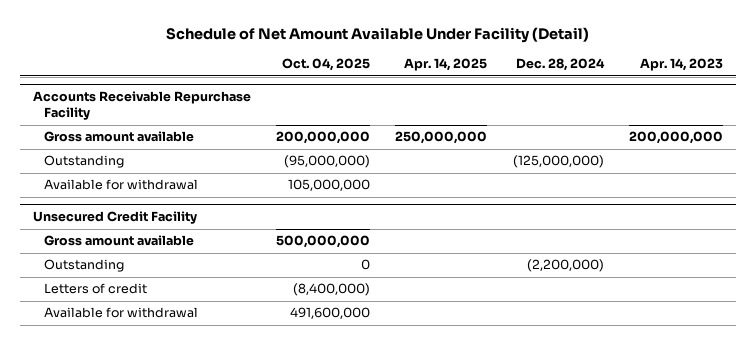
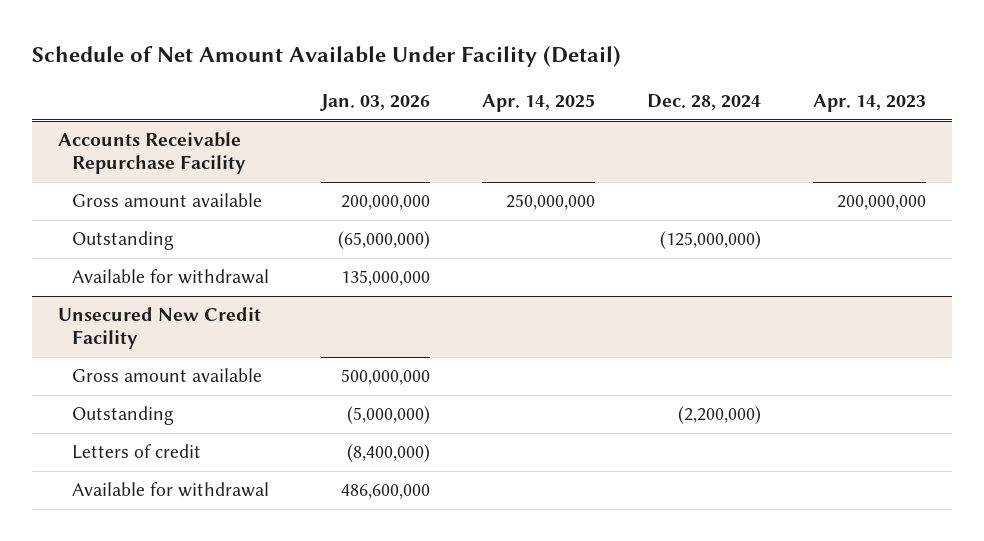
[282,58,371,72] Oct. 04, 2025 -> none
none -> [319,94,430,112] Jan. 03, 2026
[32,211,197,225] Unsecured Credit Facility -> [58,307,262,350] Unsecured New Credit Facility

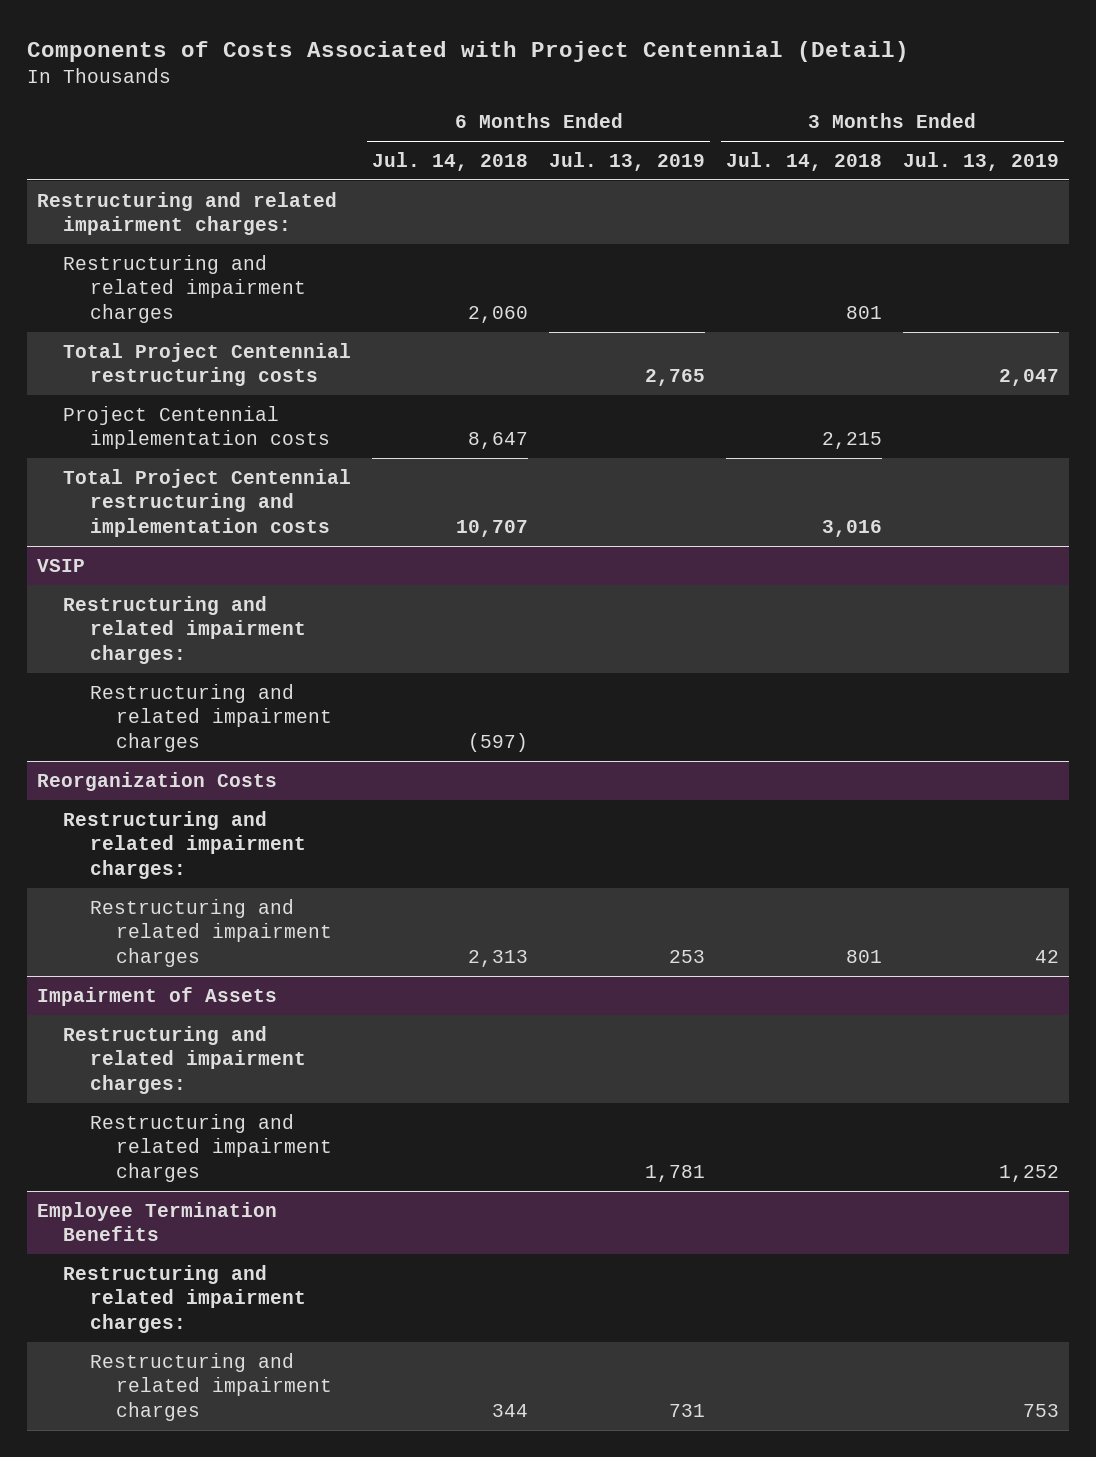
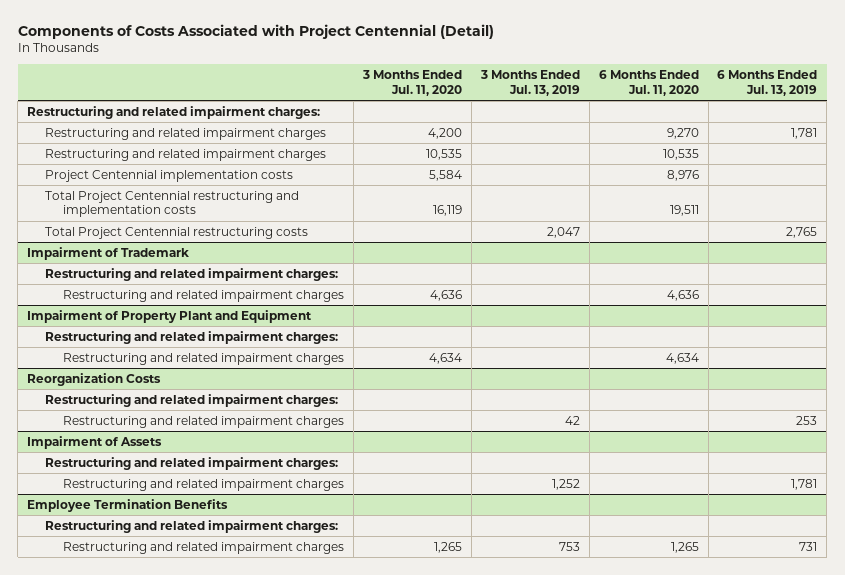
[372,151,529,171] Jul. 14, 2018 -> none
[725,151,882,171] Jul. 14, 2018 -> none
none -> [362,70,463,96] 3 Months Ended Jul. 11, 2020
none -> [598,70,699,96] 6 Months Ended Jul. 11, 2020
none -> [45,127,327,140] Restructuring and related impairment charges
[37,558,86,572] VSIP -> none
[63,595,306,664] Restructuring and related impairment charges: -> none
[89,683,333,752] Restructuring and related impairment charges -> none
[63,342,352,387] Total Project Centennial restructuring costs -> [45,226,309,239] Total Project Centennial restructuring costs
none -> [27,246,190,260] Impairment of Trademark
none -> [45,267,339,281] Restructuring and related impairment charges:
none -> [63,289,345,302] Restructuring and related impairment charges
none -> [27,309,313,323] Impairment of Property Plant and Equipment
none -> [45,330,339,344] Restructuring and related impairment charges:
none -> [63,352,345,365] Restructuring and related impairment charges

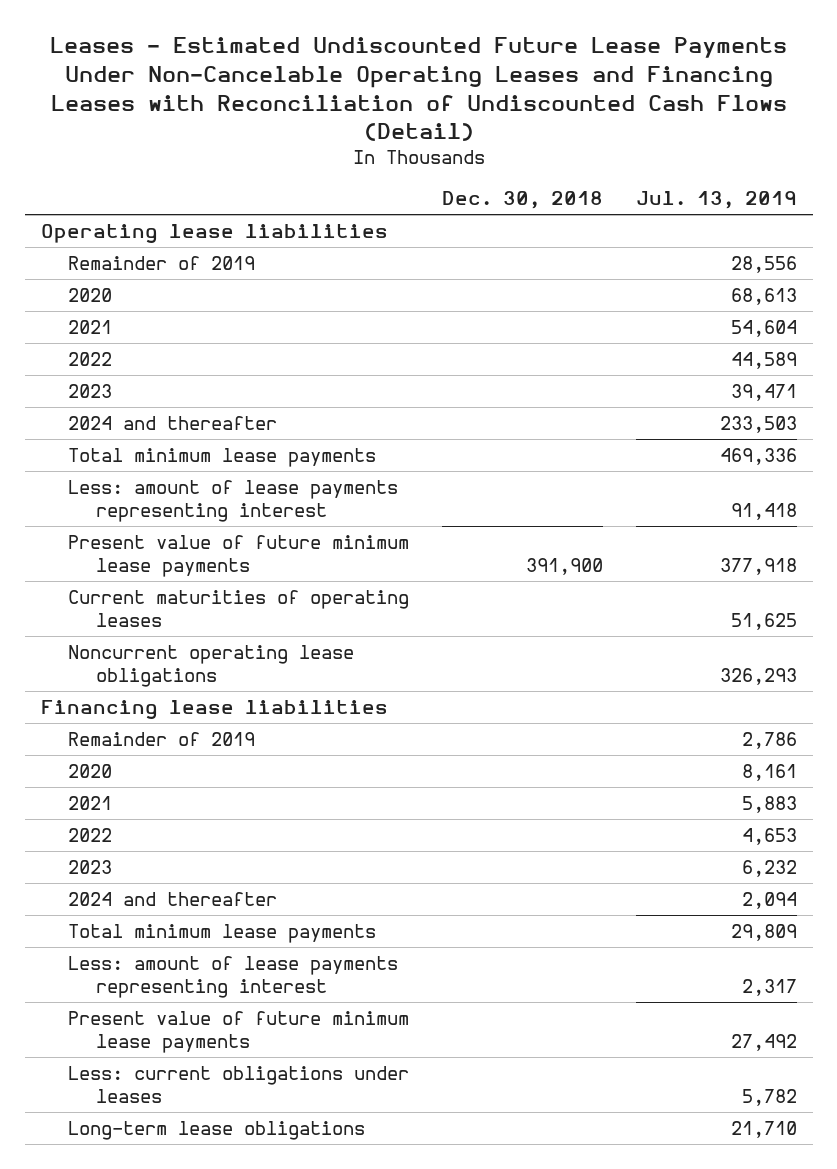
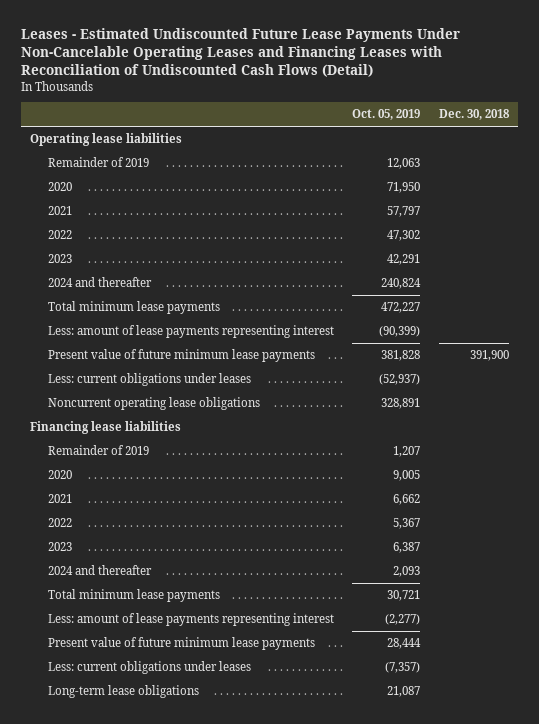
[635,191,797,210] Jul. 13, 2019 -> none
none -> [352,109,421,121] Oct. 05, 2019
[68,589,410,627] Current maturities of operating leases -> [47,373,251,387] Less: current obligations under leases

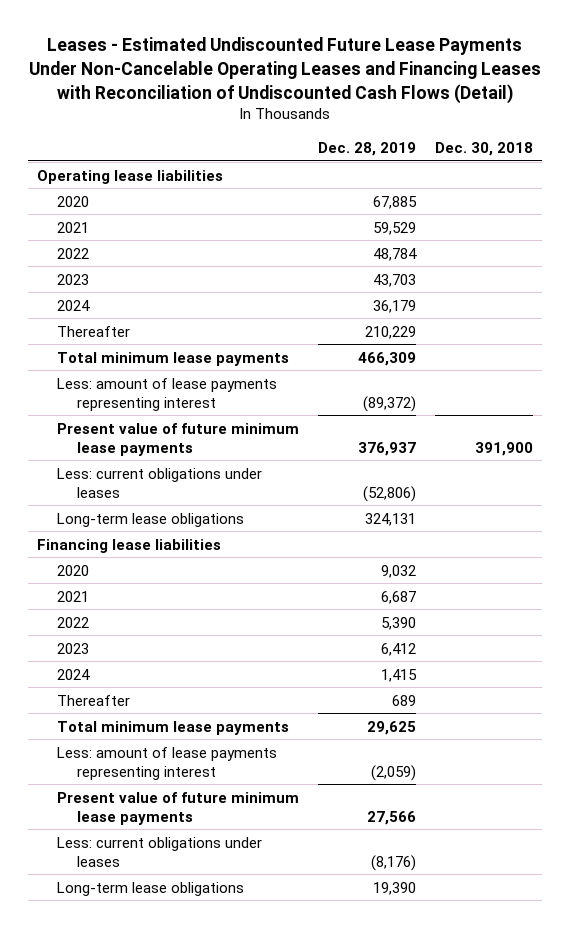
[352,109,421,121] Oct. 05, 2019 -> none
none -> [317,141,416,156] Dec. 28, 2019
[47,157,149,168] Remainder of 2019 -> none
none -> [57,299,91,311] 2024
[47,277,152,288] 2024 and thereafter -> [57,325,131,337] Thereafter
[47,397,260,411] Noncurrent operating lease obligations -> [57,512,245,527] Long-term lease obligations
[47,445,149,456] Remainder of 2019 -> none
none -> [57,668,91,680] 2024
[47,565,152,576] 2024 and thereafter -> [57,694,131,706] Thereafter

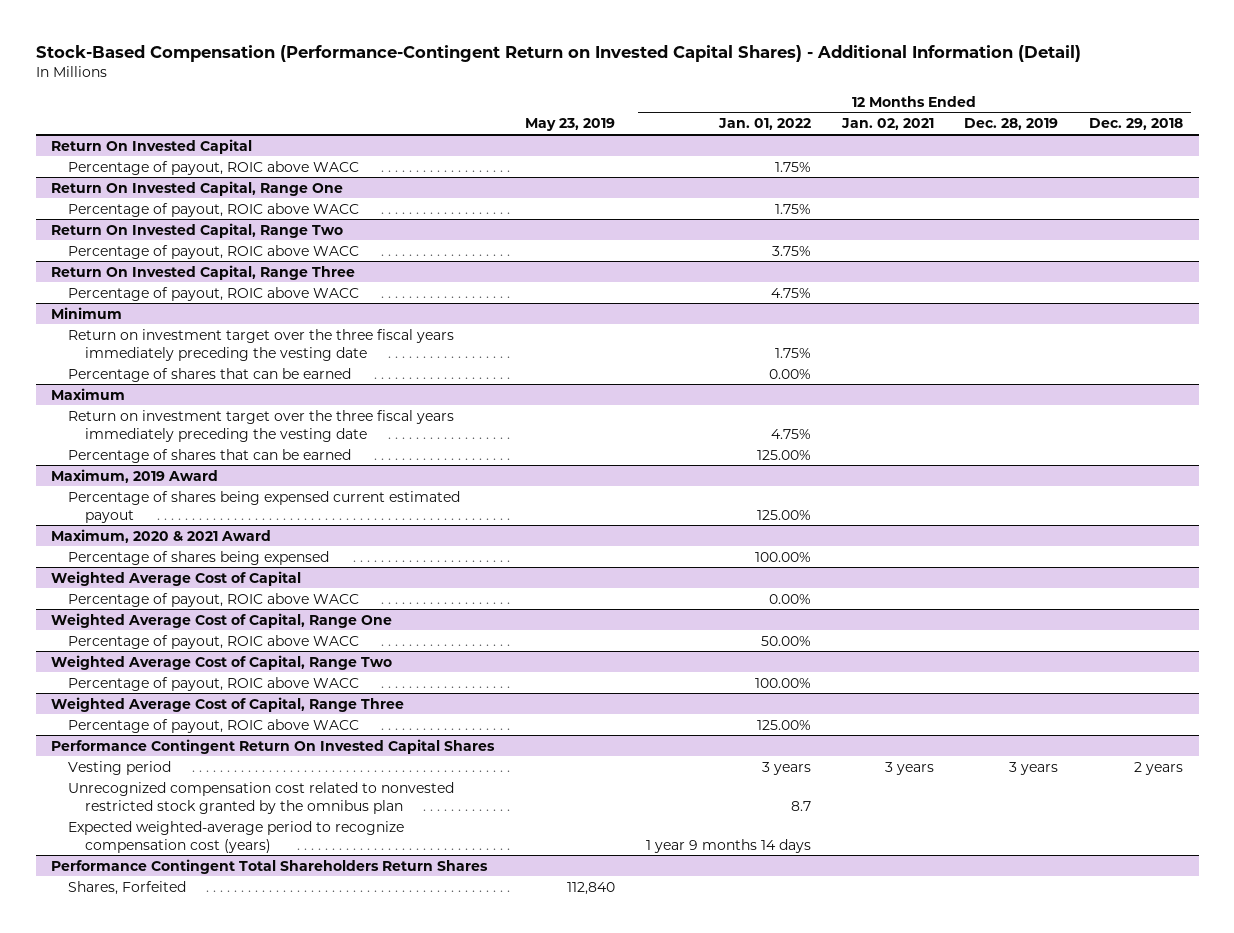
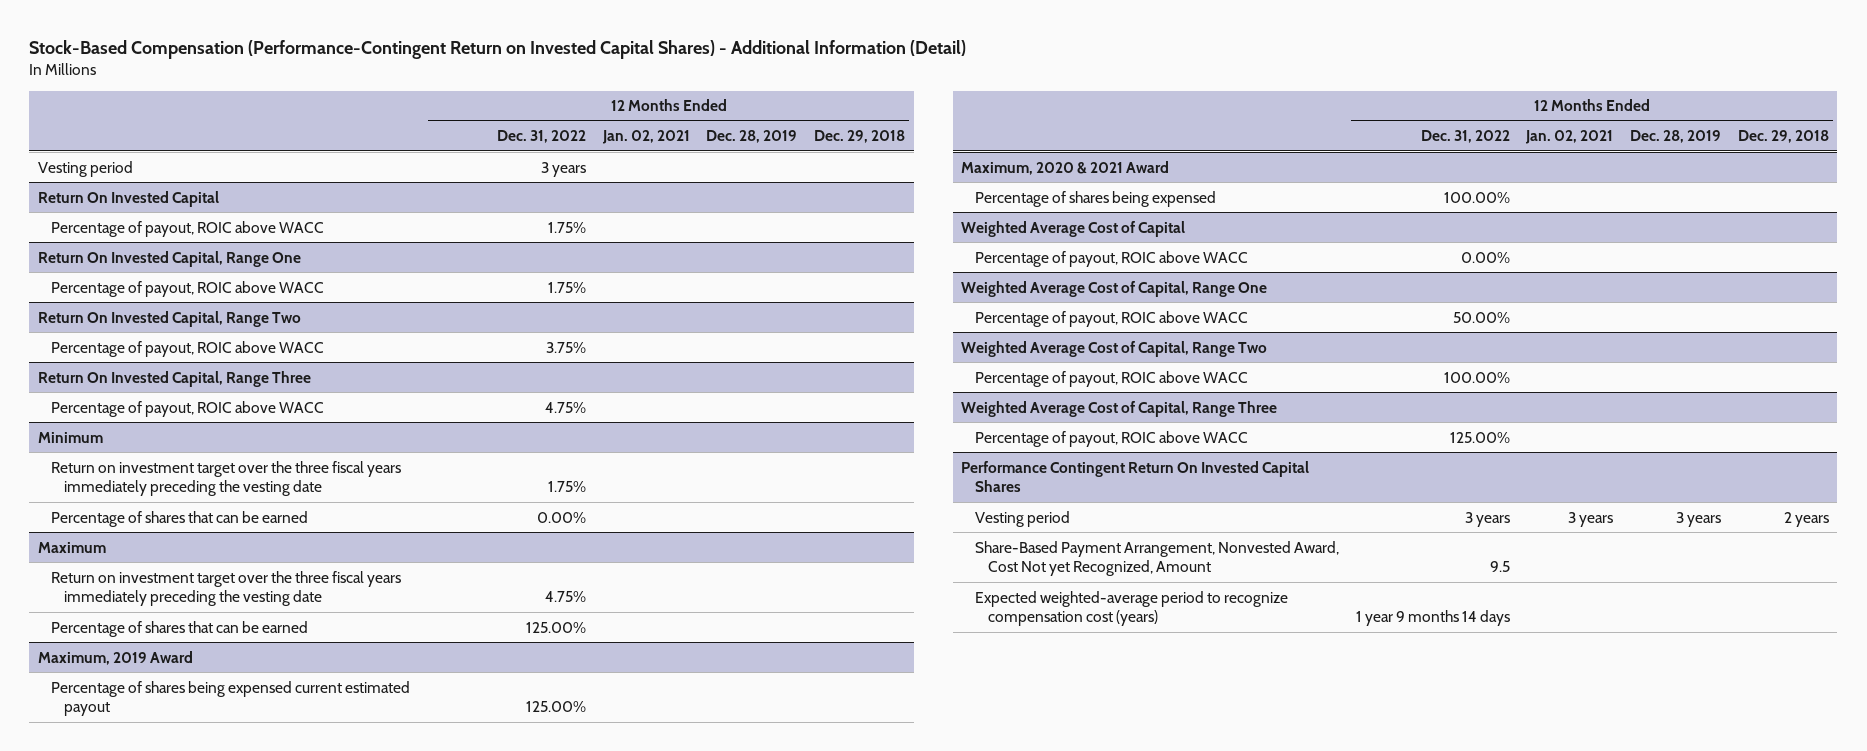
[525,118,616,132] May 23, 2019 -> none
[717,118,811,131] Jan. 01, 2022 -> none
none -> [496,130,586,144] Dec. 31, 2022
none -> [37,160,133,177] Vesting period
[68,781,455,814] Unrecognized compensation cost related to nonvested restricted stock granted by the omnibus plan -> [974,540,1339,577] Share-Based Payment Arrangement, Nonvested Award, Cost Not yet Recognized, Amount
[51,858,489,874] Performance Contingent Total Shareholders Return Shares -> none
[68,880,187,895] Shares, Forfeited -> none

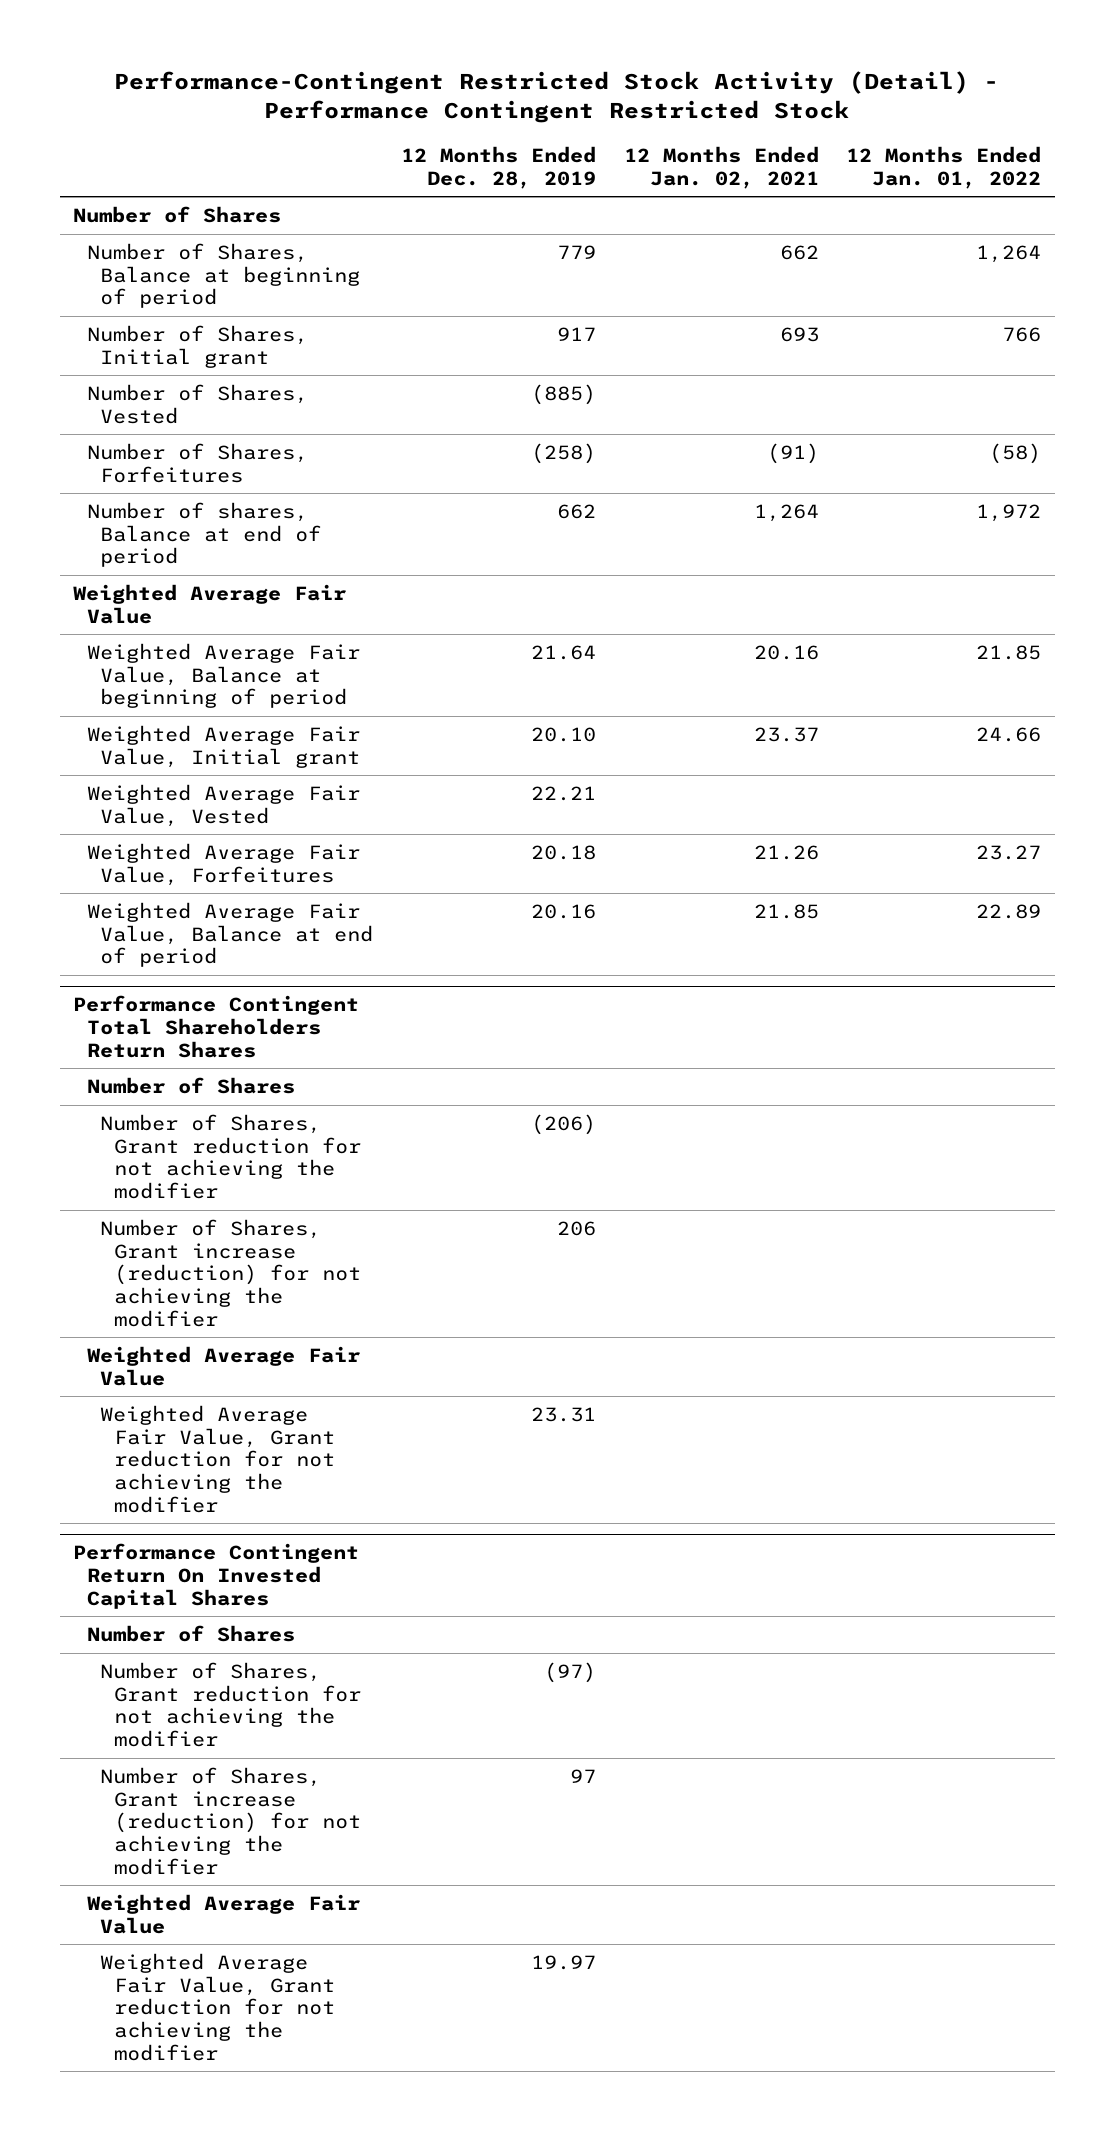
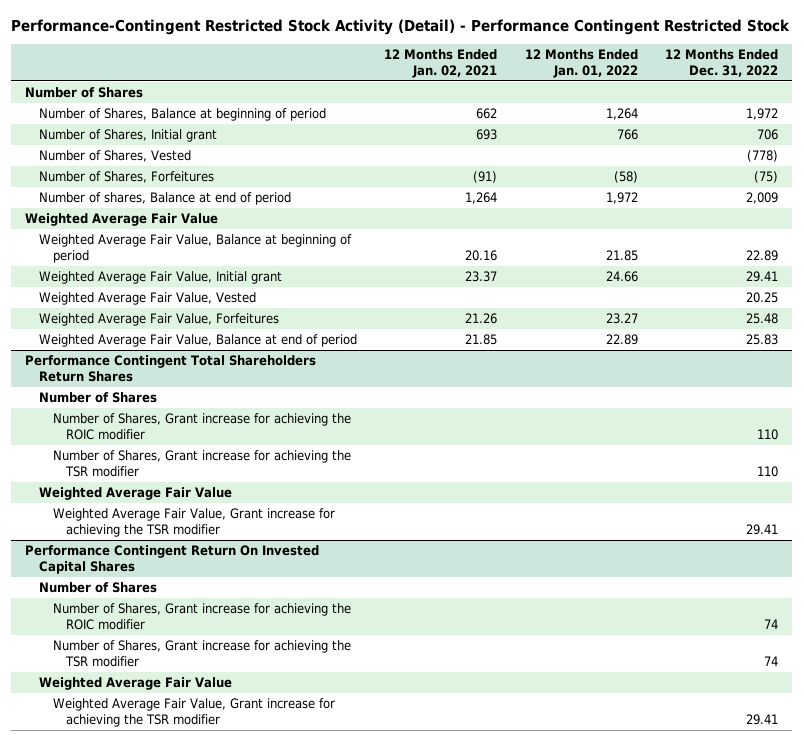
[401,145,597,189] 12 Months Ended Dec. 28, 2019 -> none
none -> [665,48,779,77] 12 Months Ended Dec. 31, 2022
[100,1113,362,1199] Number of Shares, Grant reduction for not achieving the modifier -> [52,413,351,440] Number of Shares, Grant increase for achieving the ROIC modifier
[100,1218,362,1327] Number of Shares, Grant increase (reduction) for not achieving the modifier -> [52,450,351,477] Number of Shares, Grant increase for achieving the TSR modifier
[100,1404,336,1513] Weighted Average Fair Value, Grant reduction for not achieving the modifier -> [52,508,335,537] Weighted Average Fair Value, Grant increase for achieving the TSR modifier
[100,1661,362,1747] Number of Shares, Grant reduction for not achieving the modifier -> [52,603,351,630] Number of Shares, Grant increase for achieving the ROIC modifier
[100,1766,362,1875] Number of Shares, Grant increase (reduction) for not achieving the modifier -> [52,640,351,667] Number of Shares, Grant increase for achieving the TSR modifier
[100,1952,336,2061] Weighted Average Fair Value, Grant reduction for not achieving the modifier -> [52,698,335,727] Weighted Average Fair Value, Grant increase for achieving the TSR modifier

